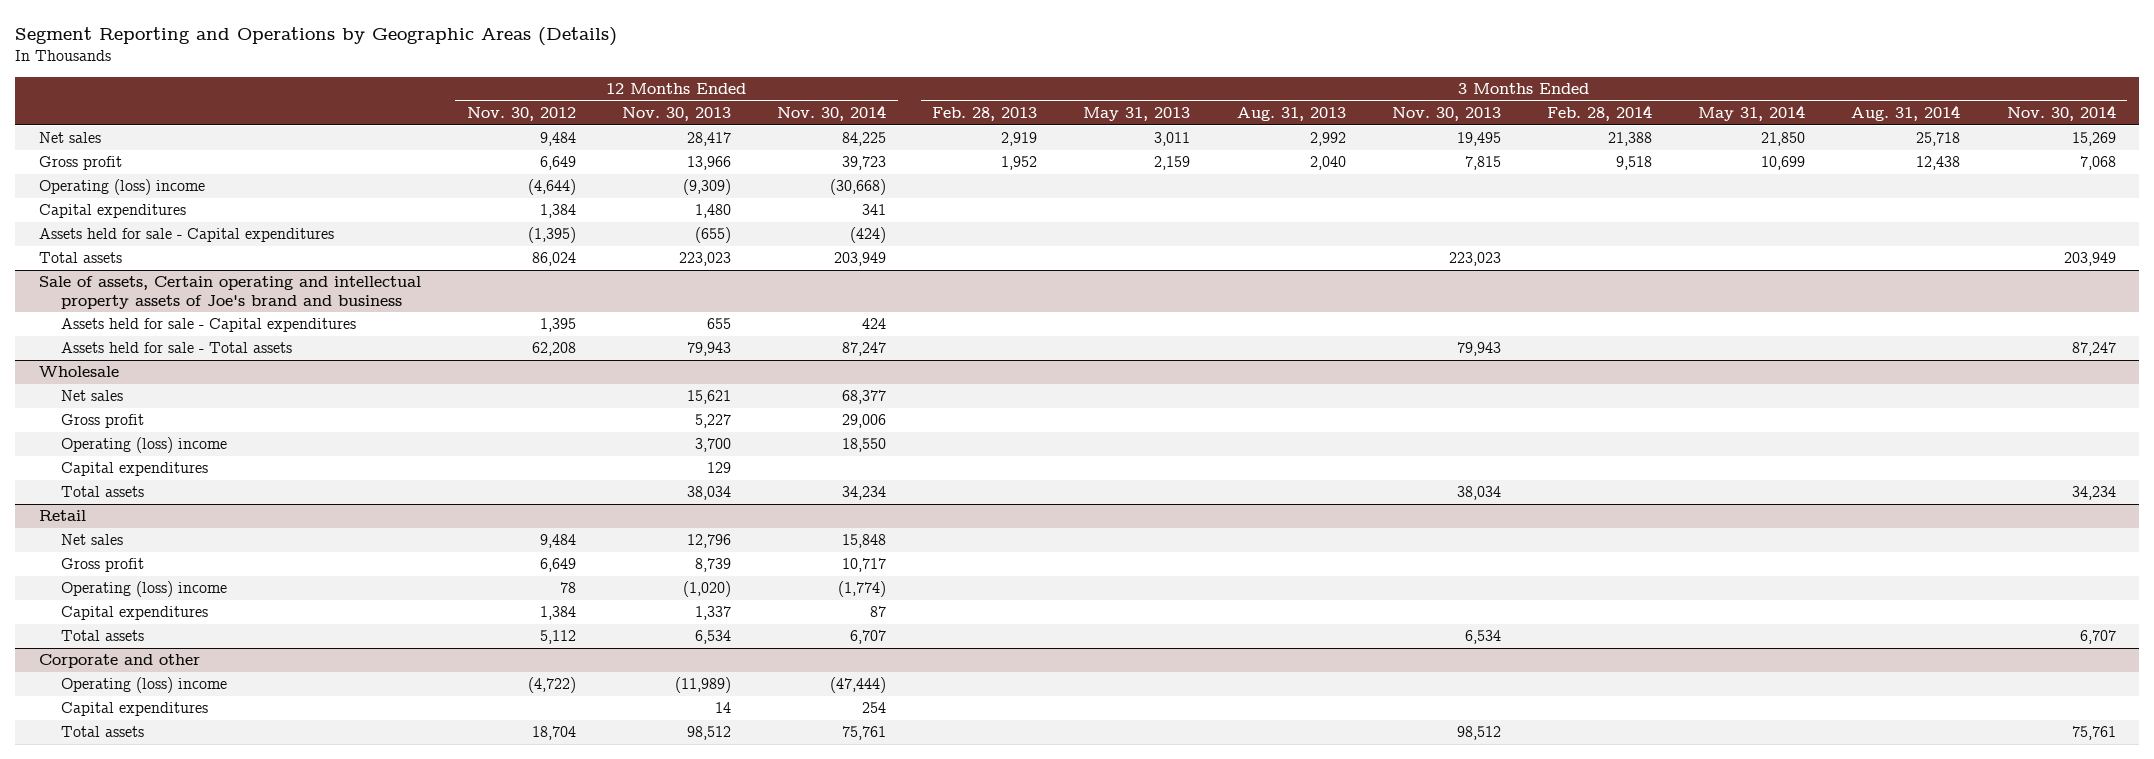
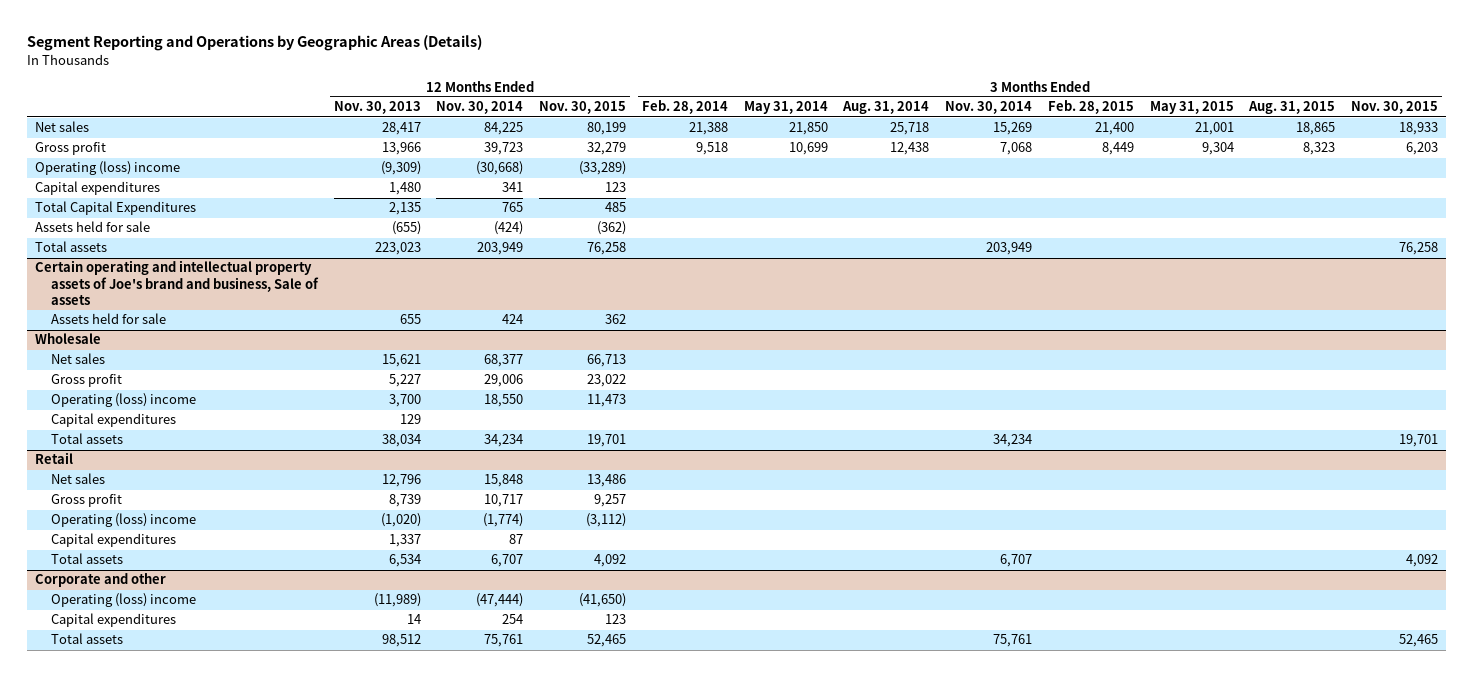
[466,107,576,122] Nov. 30, 2012 -> none
[932,107,1038,122] Feb. 28, 2013 -> none
[1083,107,1191,122] May 31, 2013 -> none
[1236,107,1346,122] Aug. 31, 2013 -> none
[1391,107,1501,122] Nov. 30, 2013 -> none
none -> [539,101,627,115] Nov. 30, 2015
none -> [1047,100,1134,115] Feb. 28, 2015
none -> [1149,101,1234,115] May 31, 2015
none -> [1248,101,1336,115] Aug. 31, 2015
none -> [1351,101,1439,115] Nov. 30, 2015
none -> [35,201,197,216] Total Capital Expenditures
[38,228,334,243] Assets held for sale - Capital expenditures -> [35,221,151,233] Assets held for sale
[60,342,292,354] Assets held for sale - Total assets -> none
[38,276,421,309] Sale of assets, Certain operating and intellectual property assets of Joe's brand and business -> [35,260,319,305] Certain operating and intellectual property assets of Joe's brand and business, Sale of assets
[60,318,356,333] Assets held for sale - Capital expenditures -> [50,313,166,325] Assets held for sale

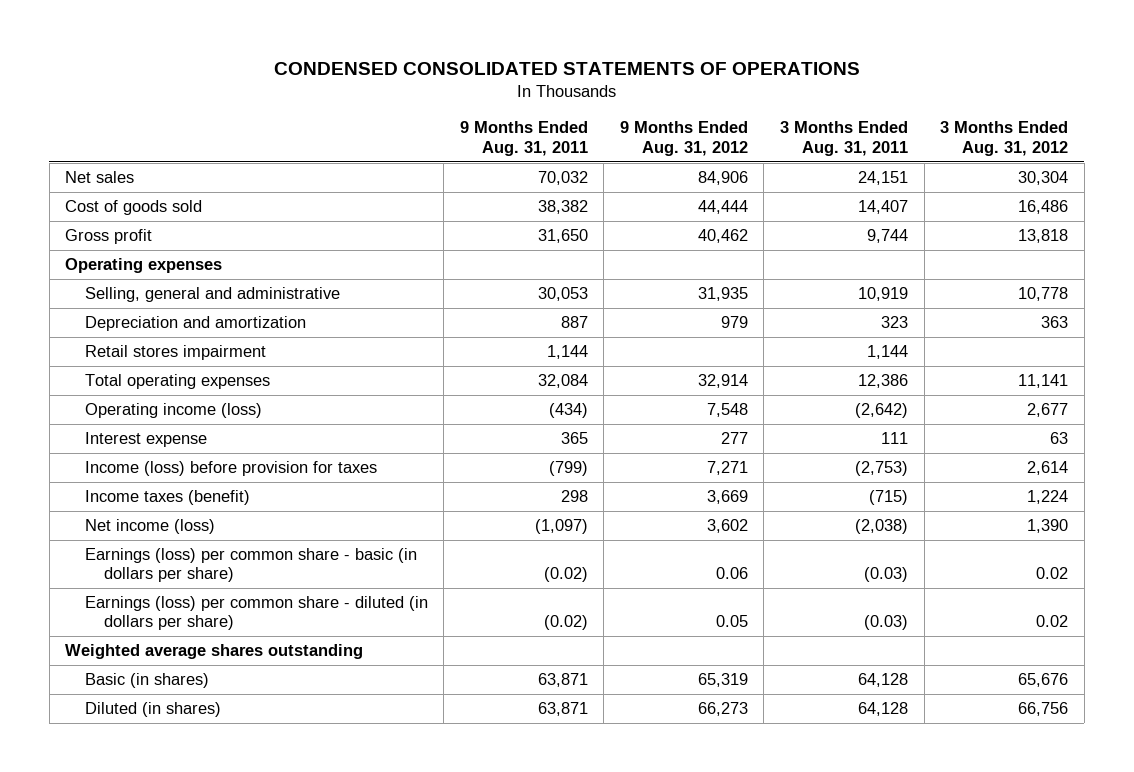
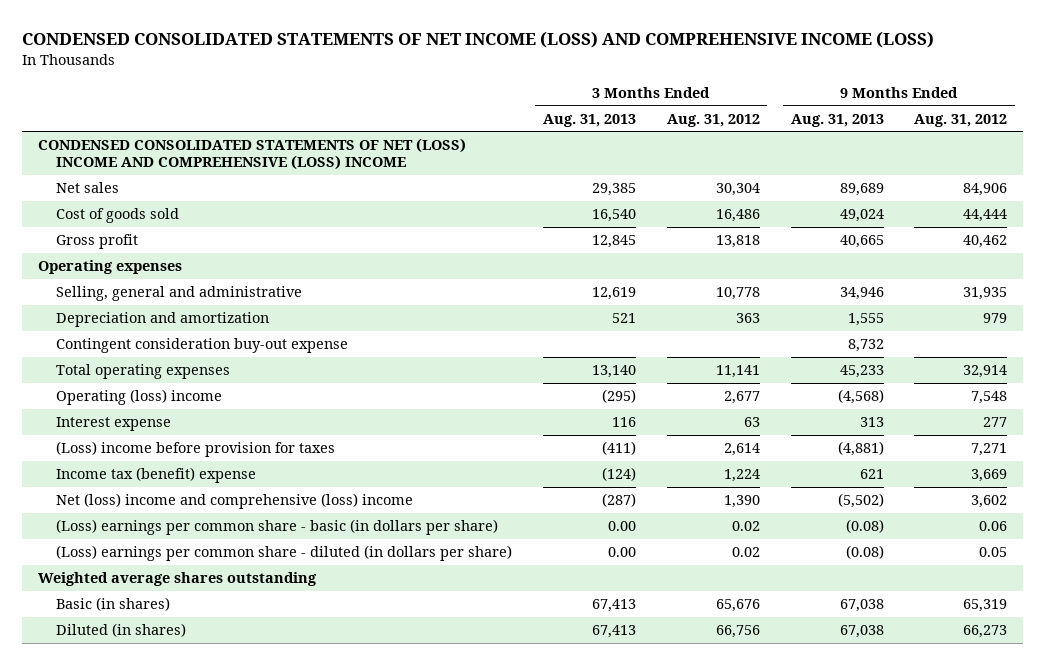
[273,61,860,75] CONDENSED CONSOLIDATED STATEMENTS OF OPERATIONS -> [22,31,935,49] CONDENSED CONSOLIDATED STATEMENTS OF NET INCOME (LOSS) AND COMPREHENSIVE INCOME (LOSS)
[459,121,588,156] 9 Months Ended Aug. 31, 2011 -> none
[780,121,909,156] 3 Months Ended Aug. 31, 2011 -> none
none -> [542,113,636,127] Aug. 31, 2013
none -> [790,113,884,127] Aug. 31, 2013
none -> [37,138,466,171] CONDENSED CONSOLIDATED STATEMENTS OF NET (LOSS) INCOME AND COMPREHENSIVE (LOSS) INCOME
[84,344,266,360] Retail stores impairment -> none
none -> [55,338,348,354] Contingent consideration buy-out expense
[84,402,262,418] Operating income (loss) -> [55,389,222,406] Operating (loss) income
[84,460,377,476] Income (loss) before provision for taxes -> [55,441,335,458] (Loss) income before provision for taxes
[84,489,250,505] Income taxes (benefit) -> [55,467,256,484] Income tax (benefit) expense
[84,518,215,534] Net income (loss) -> [55,493,413,510] Net (loss) income and comprehensive (loss) income
[84,547,417,583] Earnings (loss) per common share - basic (in dollars per share) -> [55,519,498,536] (Loss) earnings per common share - basic (in dollars per share)
[84,595,428,631] Earnings (loss) per common share - diluted (in dollars per share) -> [55,545,512,562] (Loss) earnings per common share - diluted (in dollars per share)

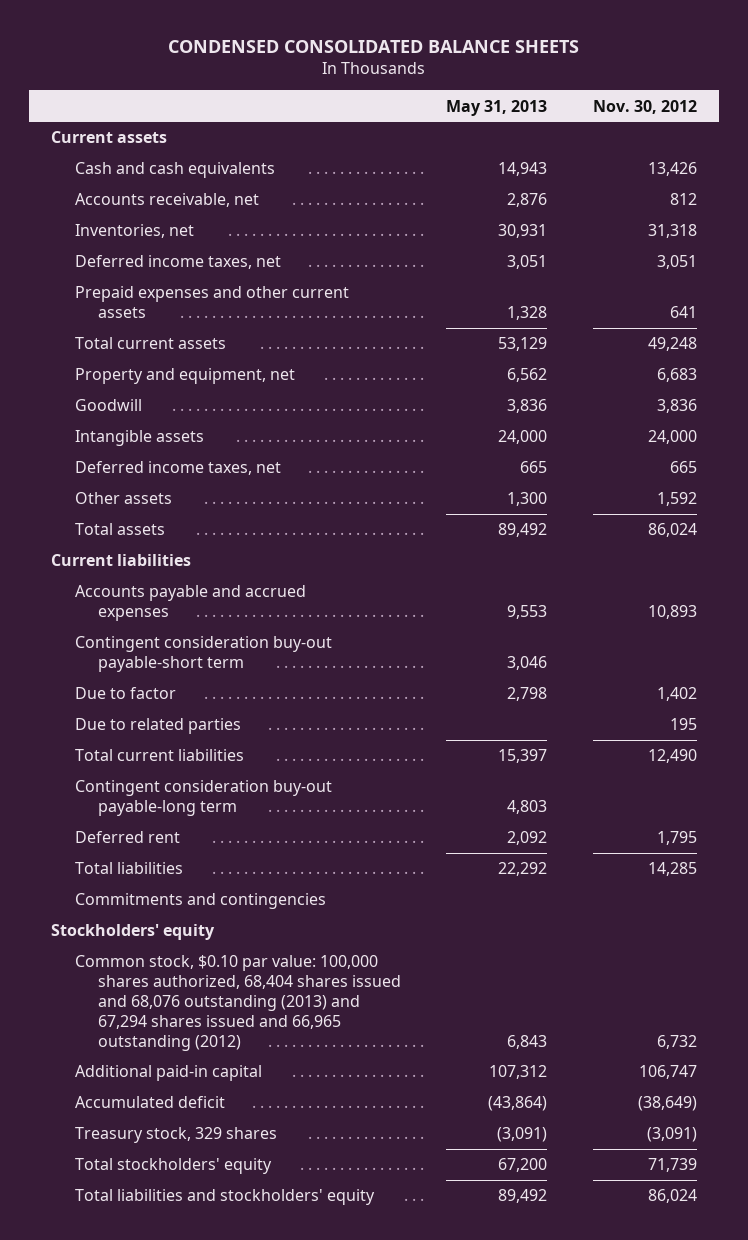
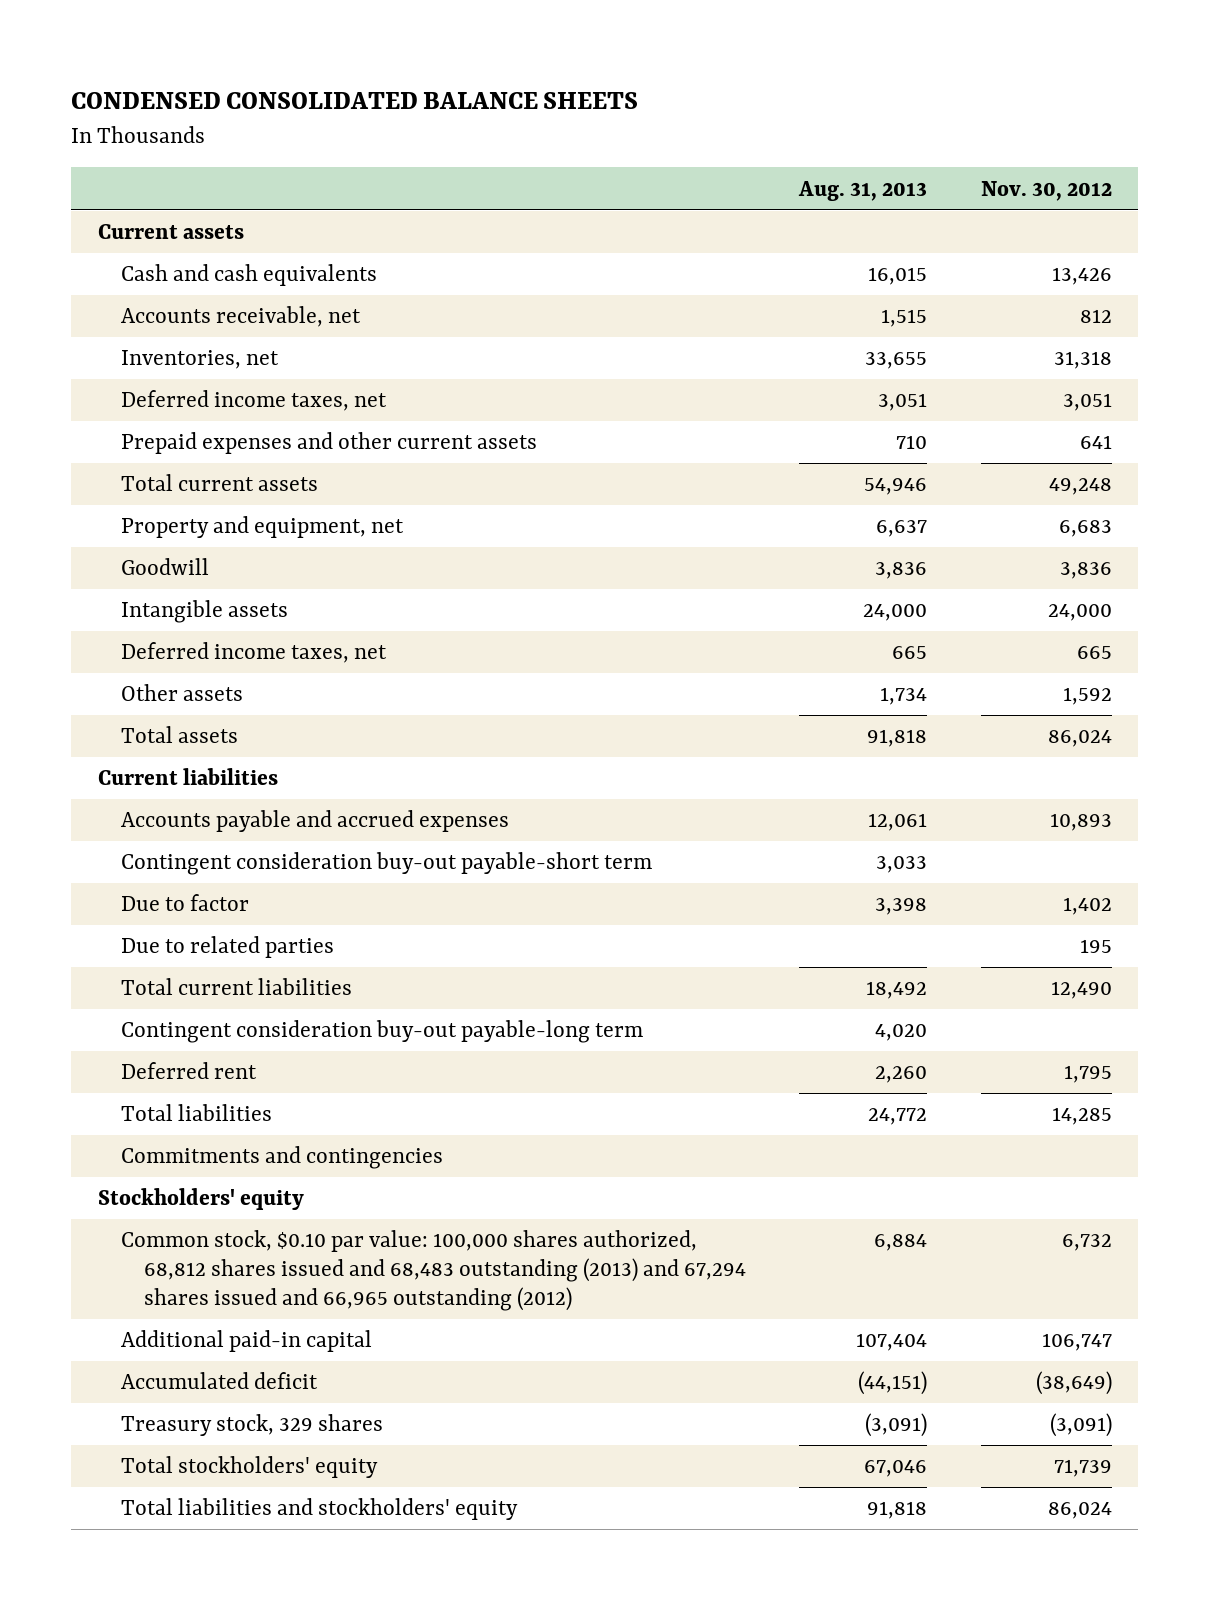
[446,99,548,116] May 31, 2013 -> none
none -> [798,180,928,201] Aug. 31, 2013
[74,955,402,1051] Common stock, $0.10 par value: 100,000 shares authorized, 68,404 shares issued and 68,076 outstanding (2013) and 67,294 shares issued and 66,965 outstanding (2012) -> [120,1230,746,1311] Common stock, $0.10 par value: 100,000 shares authorized, 68,812 shares issued and 68,483 outstanding (2013) and 67,294 shares issued and 66,965 outstanding (2012)

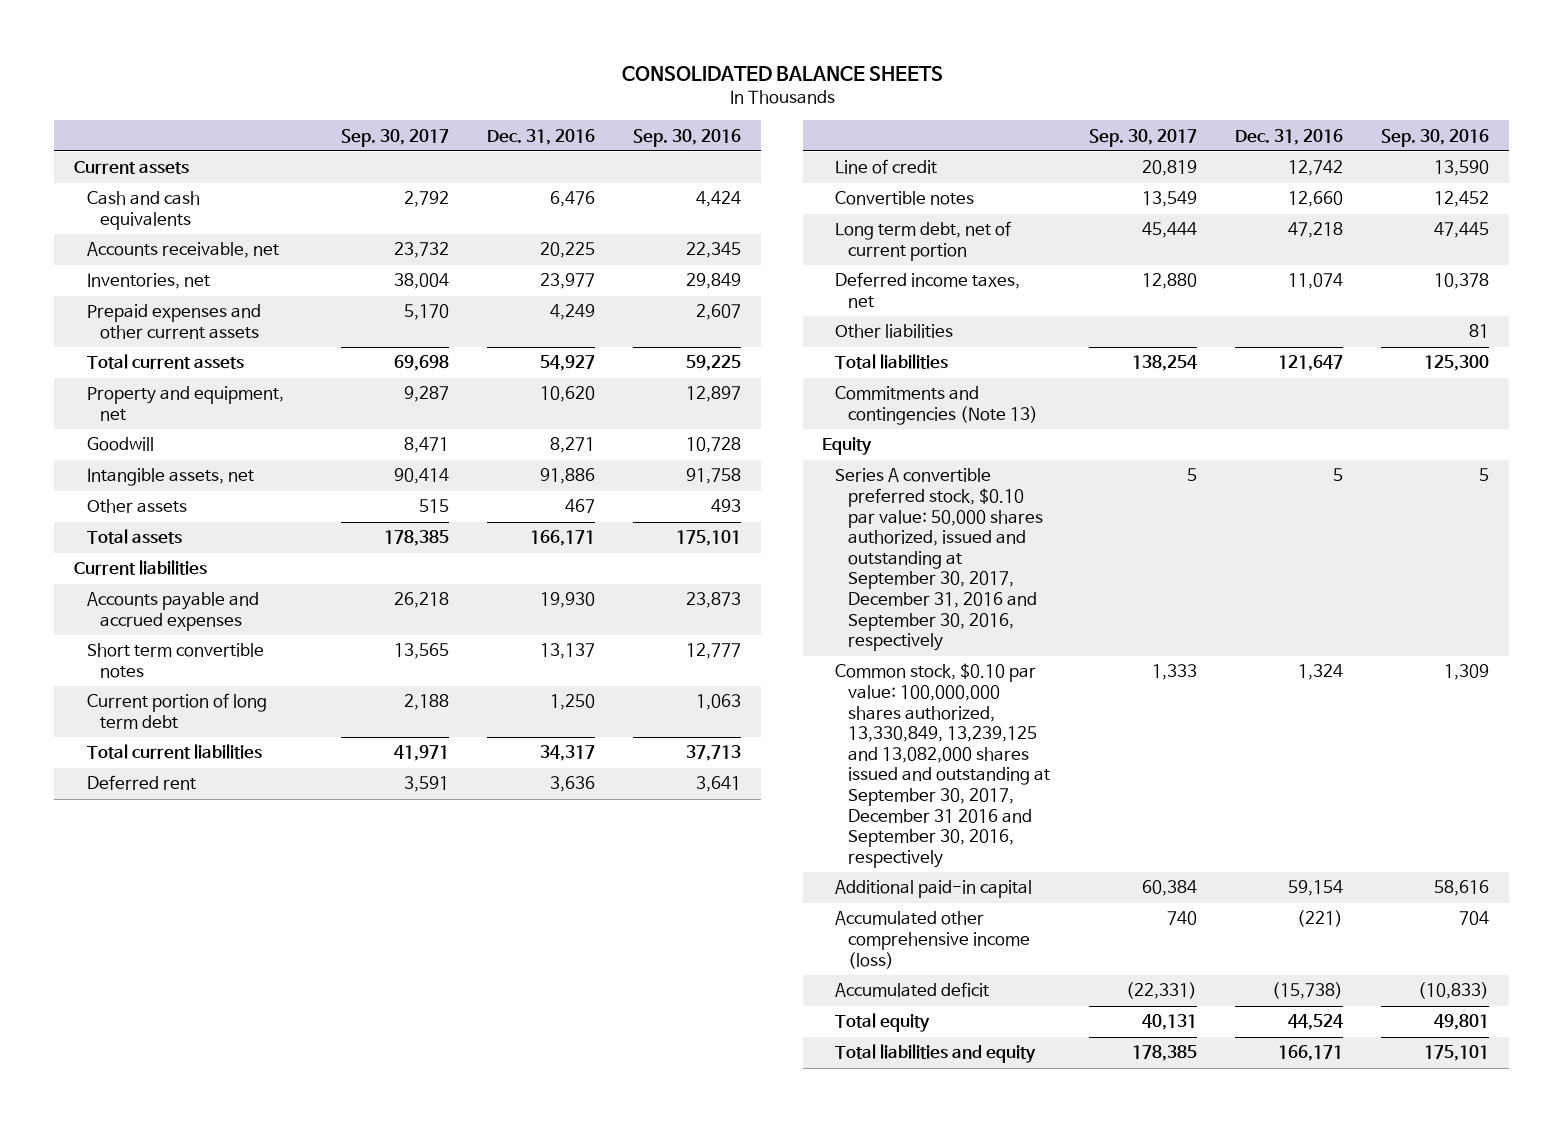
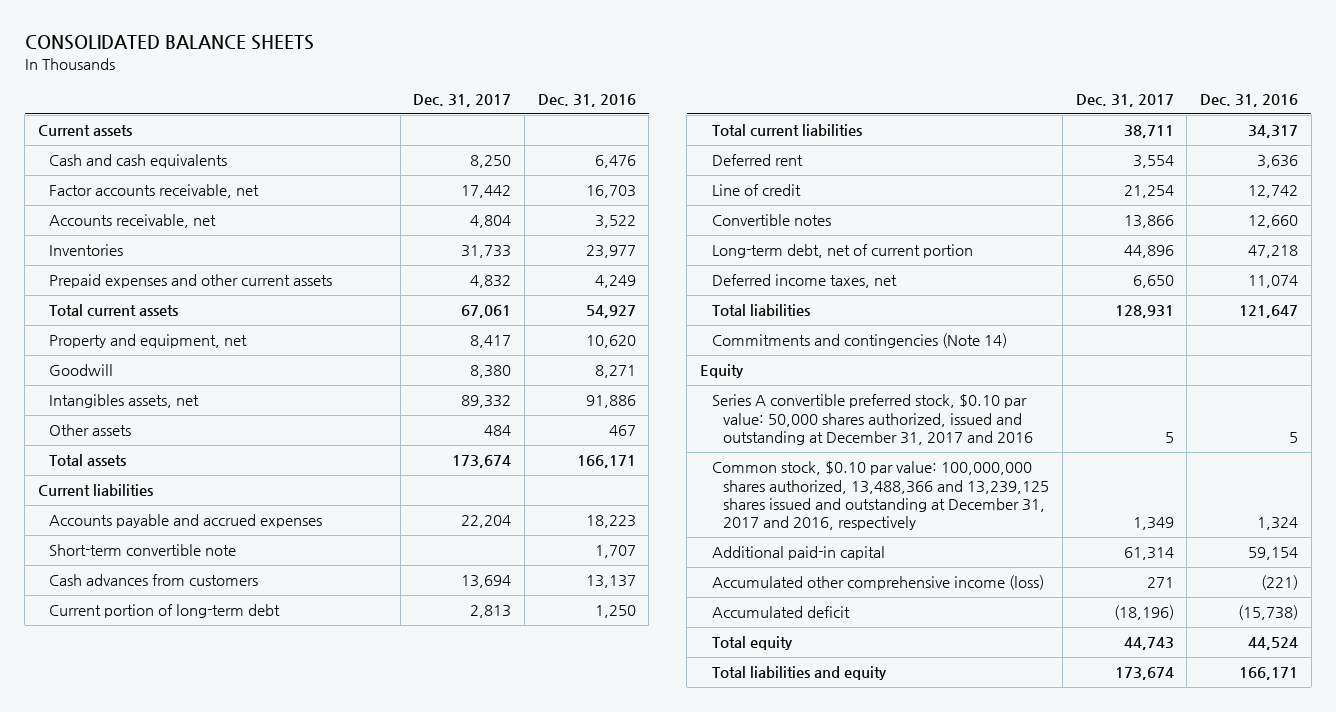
[340,128,449,147] Sep. 30, 2017 -> none
[633,128,742,147] Sep. 30, 2016 -> none
none -> [413,94,512,108] Dec. 31, 2017
none -> [49,184,260,199] Factor accounts receivable, net
[539,242,595,259] 20,225 -> [594,215,636,229] 3,522
[86,273,210,290] Inventories, net -> [49,244,124,257] Inventories
[86,468,254,487] Intangible assets, net -> [49,394,200,409] Intangibles assets, net
[539,592,595,609] 19,930 -> [585,515,636,529] 18,223
[86,643,264,679] Short term convertible notes -> [49,544,237,557] Short-term convertible note
[539,643,595,660] 13,137 -> [594,545,636,559] 1,707
none -> [49,574,259,587] Cash advances from customers
[86,693,267,730] Current portion of long term debt -> [49,604,281,619] Current portion of long-term debt
[835,221,1012,262] Long term debt, net of current portion -> [711,244,973,259] Long-term debt, net of current portion
[835,324,954,339] Other liabilities -> none
[835,386,1039,426] Commitments and contingencies (Note 13) -> [711,333,1007,349] Commitments and contingencies (Note 14)
[835,468,1044,652] Series A convertible preferred stock, $0.10 par value: 50,000 shares authorized, issued and outstanding at September 30, 2017, December 31, 2016 and September 30, 2016, respectively -> [711,394,1034,445] Series A convertible preferred stock, $0.10 par value: 50,000 shares authorized, issued and outstanding at December 31, 2017 and 2016
[835,663,1051,868] Common stock, $0.10 par value: 100,000,000 shares authorized, 13,330,849, 13,239,125 and 13,082,000 shares issued and outstanding at September 30, 2017, December 31 2016 and September 30, 2016, respectively -> [711,461,1050,531] Common stock, $0.10 par value: 100,000,000 shares authorized, 13,488,366 and 13,239,125 shares issued and outstanding at December 31, 2017 and 2016, respectively

